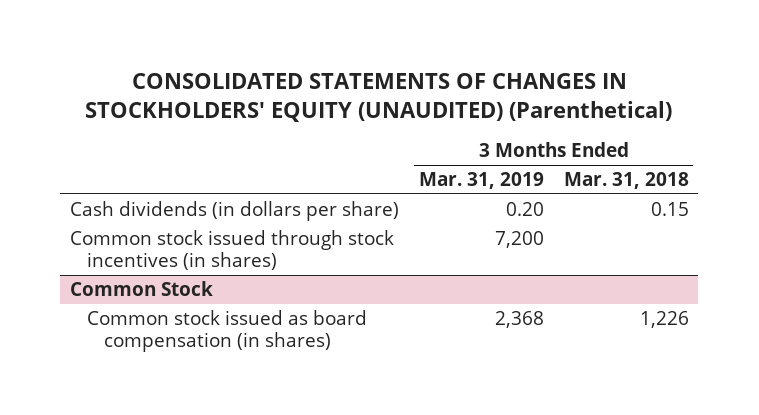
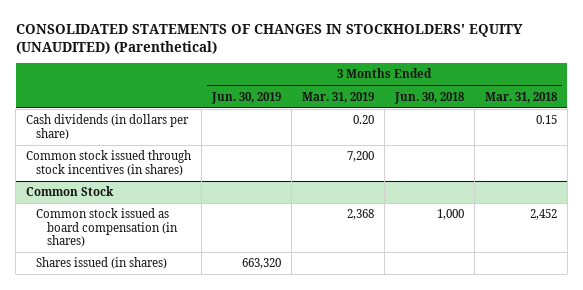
none -> [210,91,281,104] Jun. 30, 2019
none -> [393,91,465,104] Jun. 30, 2018
[639,310,689,328] 1,226 -> [529,209,557,221] 2,452
none -> [36,257,168,270] Shares issued (in shares)

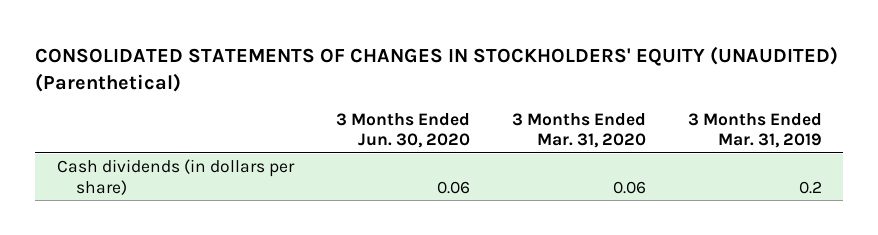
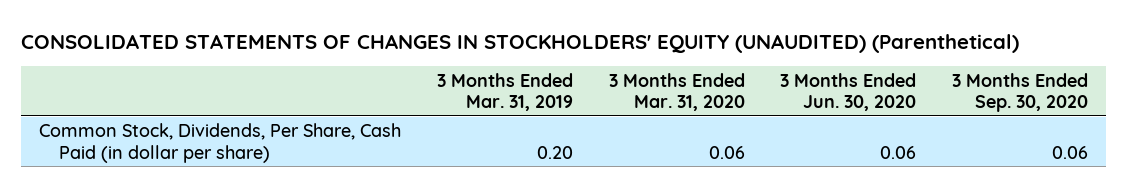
none -> [952,72,1089,113] 3 Months Ended Sep. 30, 2020
[56,159,295,195] Cash dividends (in dollars per share) -> [38,123,401,163] Common Stock, Dividends, Per Share, Cash Paid (in dollar per share)
[798,180,822,194] 0.2 -> [536,145,573,159] 0.20

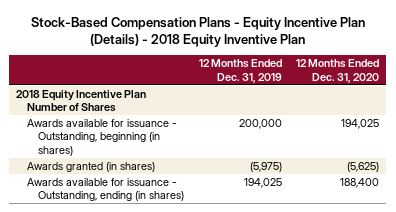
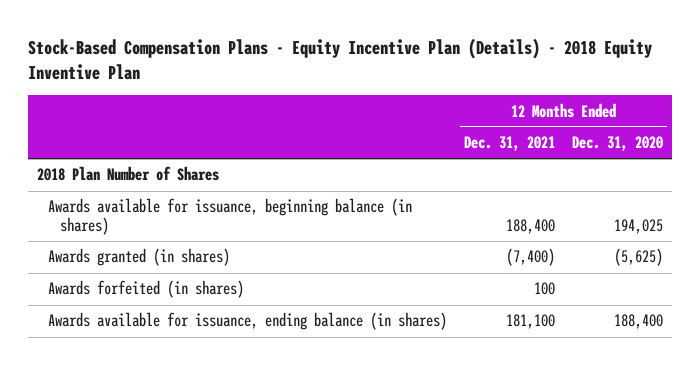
[198,59,282,83] 12 Months Ended Dec. 31, 2019 -> none
none -> [464,136,556,152] Dec. 31, 2021
[16,90,147,113] 2018 Equity Incentive Plan Number of Shares -> [36,166,219,182] 2018 Plan Number of Shares
[27,119,178,156] Awards available for issuance - Outstanding, beginning (in shares) -> [48,198,413,236] Awards available for issuance, beginning balance (in shares)
none -> [48,280,245,299] Awards forfeited (in shares)
[27,178,185,202] Awards available for issuance - Outstanding, ending (in shares) -> [48,312,448,331] Awards available for issuance, ending balance (in shares)

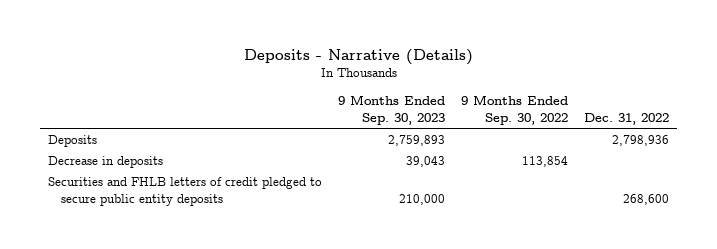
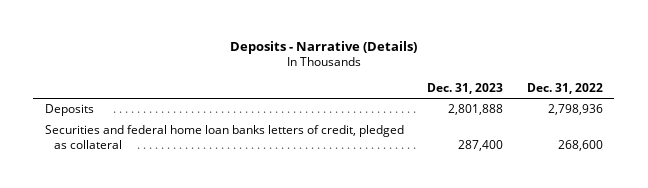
[338,95,446,125] 9 Months Ended Sep. 30, 2023 -> none
[461,95,569,125] 9 Months Ended Sep. 30, 2022 -> none
none -> [427,82,504,94] Dec. 31, 2023
[48,156,164,169] Decrease in deposits -> none
[48,177,323,206] Securities and FHLB letters of credit pledged to secure public entity deposits -> [44,125,404,149] Securities and federal home loan banks letters of credit, pledged as collateral

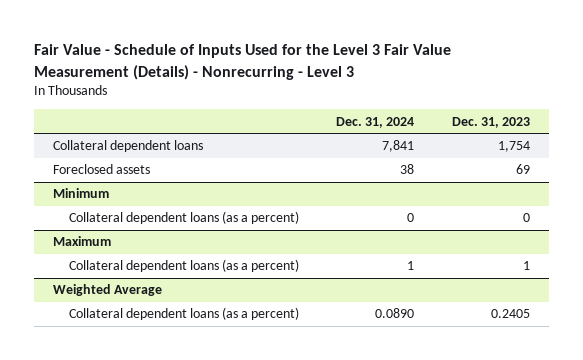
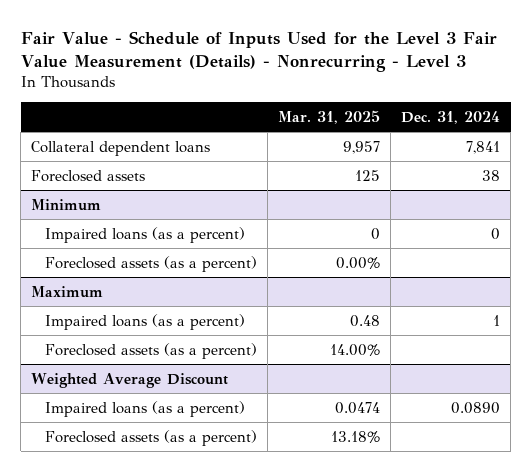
[451,116,530,128] Dec. 31, 2023 -> none
none -> [278,109,381,124] Mar. 31, 2025
[69,211,300,225] Collateral dependent loans (as a percent) -> [45,226,246,243] Impaired loans (as a percent)
none -> [45,255,258,272] Foreclosed assets (as a percent)
[69,259,300,273] Collateral dependent loans (as a percent) -> [45,313,246,330] Impaired loans (as a percent)
none -> [45,342,258,359] Foreclosed assets (as a percent)
[52,284,162,297] Weighted Average -> [31,372,229,388] Weighted Average Discount
[69,307,300,321] Collateral dependent loans (as a percent) -> [45,400,246,417] Impaired loans (as a percent)
none -> [45,429,258,446] Foreclosed assets (as a percent)

